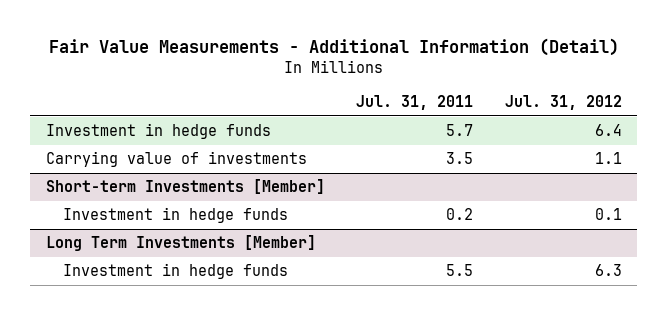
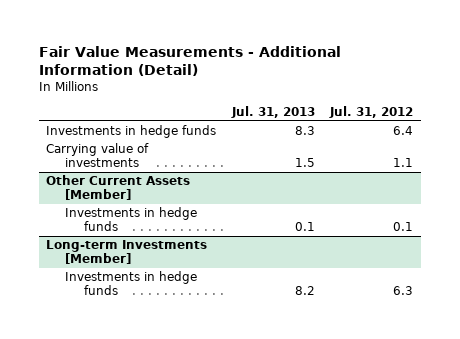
[356,95,474,111] Jul. 31, 2011 -> none
none -> [230,105,315,118] Jul. 31, 2013
[45,123,271,140] Investment in hedge funds -> [46,125,217,139] Investments in hedge funds
[45,179,325,195] Short-term Investments [Member] -> none
none -> [46,175,191,201] Other Current Assets [Member]
[63,207,289,224] Investment in hedge funds -> [65,207,198,232] Investments in hedge funds
[45,235,316,252] Long Term Investments [Member] -> [46,240,208,265] Long-term Investments [Member]
[63,263,289,280] Investment in hedge funds -> [65,271,198,296] Investments in hedge funds

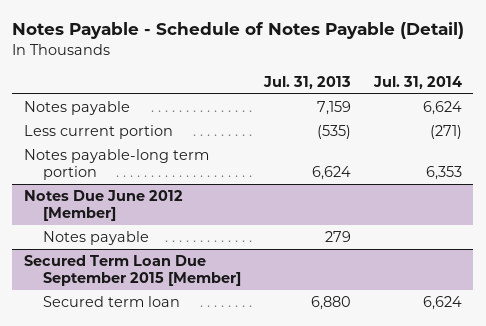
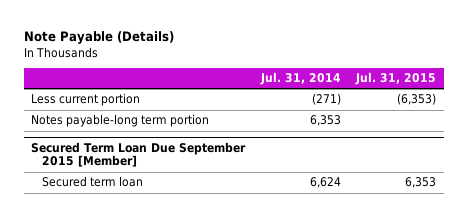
[12,21,465,39] Notes Payable - Schedule of Notes Payable (Detail) -> [23,31,174,45] Note Payable (Details)
[262,75,351,89] Jul. 31, 2013 -> none
none -> [355,72,437,86] Jul. 31, 2015
[23,101,130,116] Notes payable -> none
[23,190,183,222] Notes Due June 2012 [Member] -> none
[42,231,149,246] Notes payable -> none

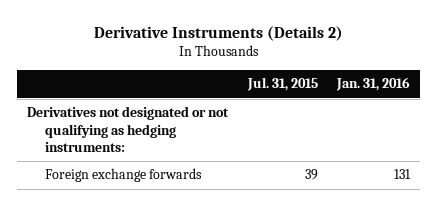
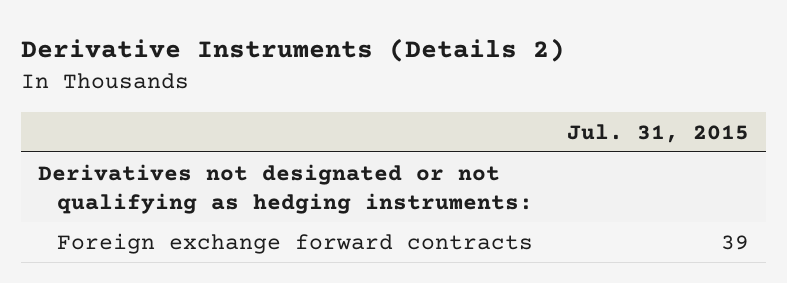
[336,77,411,92] Jan. 31, 2016 -> none
[45,168,203,183] Foreign exchange forwards -> [56,232,533,254] Foreign exchange forward contracts

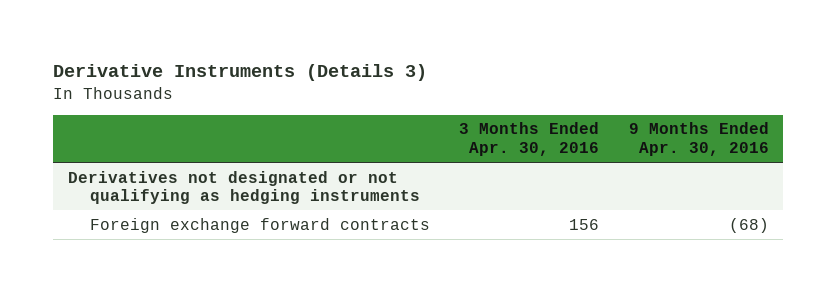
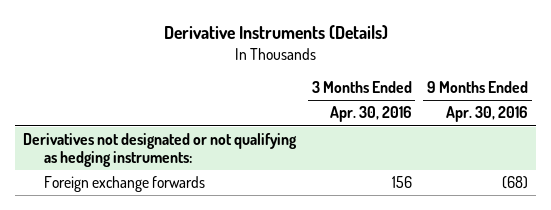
[52,64,427,82] Derivative Instruments (Details 3) -> [163,24,388,39] Derivative Instruments (Details)
[67,170,420,205] Derivatives not designated or not qualifying as hedging instruments -> [22,133,297,168] Derivatives not designated or not qualifying as hedging instruments:
[89,217,430,233] Foreign exchange forward contracts -> [44,176,206,193] Foreign exchange forwards

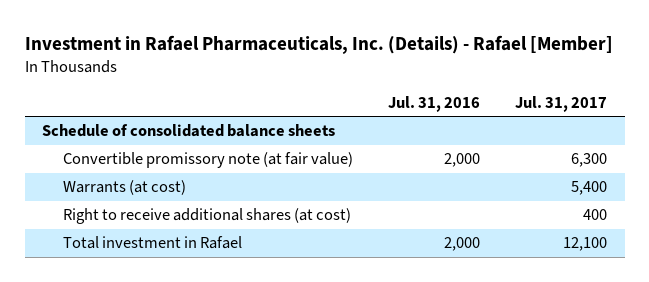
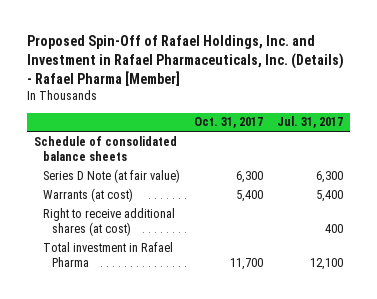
[24,35,613,55] Investment in Rafael Pharmaceuticals, Inc. (Details) - Rafael [Member] -> [26,34,344,86] Proposed Spin-Off of Rafael Holdings, Inc. and Investment in Rafael Pharmaceuticals, Inc. (Details) - Rafael Pharma [Member]
[388,95,481,112] Jul. 31, 2016 -> none
none -> [194,117,264,129] Oct. 31, 2017
[63,152,354,169] Convertible promissory note (at fair value) -> [43,168,181,183] Series D Note (at fair value)
[63,236,243,250] Total investment in Rafael -> [43,241,174,268] Total investment in Rafael Pharma

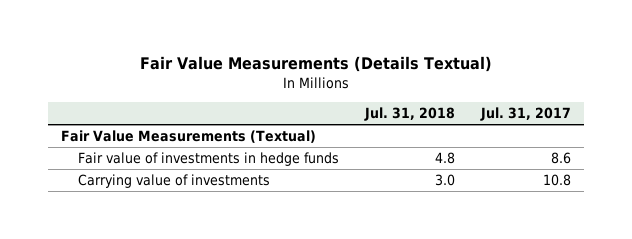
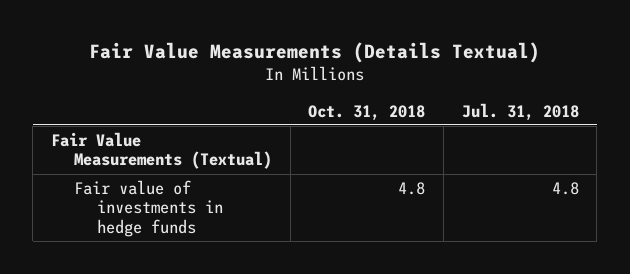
[480,107,572,122] Jul. 31, 2017 -> none
none -> [308,104,426,121] Oct. 31, 2018
[77,174,270,189] Carrying value of investments -> none

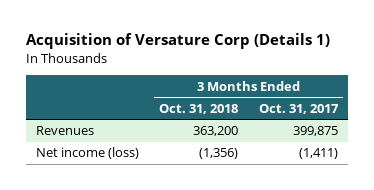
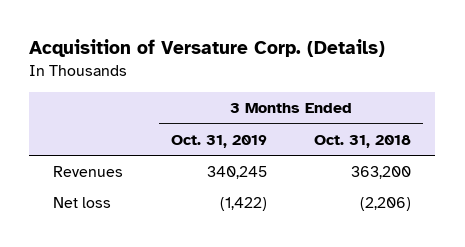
[25,33,330,50] Acquisition of Versature Corp (Details 1) -> [29,39,386,58] Acquisition of Versature Corp. (Details)
[258,103,339,114] Oct. 31, 2017 -> none
none -> [170,134,267,148] Oct. 31, 2019
[35,147,139,160] Net income (loss) -> [53,197,112,209] Net loss
[199,148,239,160] (1,356) -> [360,197,412,212] (2,206)

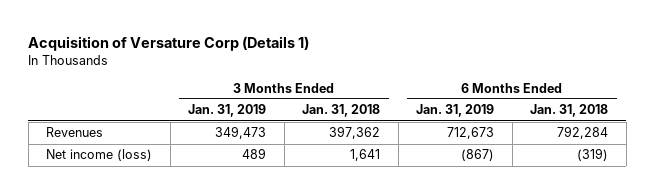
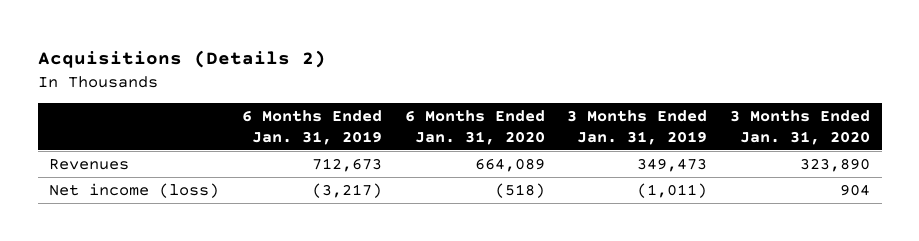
[28,35,310,51] Acquisition of Versature Corp (Details 1) -> [37,49,326,68] Acquisitions (Details 2)
[302,104,381,118] Jan. 31, 2018 -> none
[530,104,609,118] Jan. 31, 2018 -> none
none -> [404,110,545,145] 6 Months Ended Jan. 31, 2020
none -> [730,110,871,145] 3 Months Ended Jan. 31, 2020
[242,148,267,160] 489 -> [637,182,708,198] (1,011)
[461,149,495,162] (867) -> [311,182,382,198] (3,217)

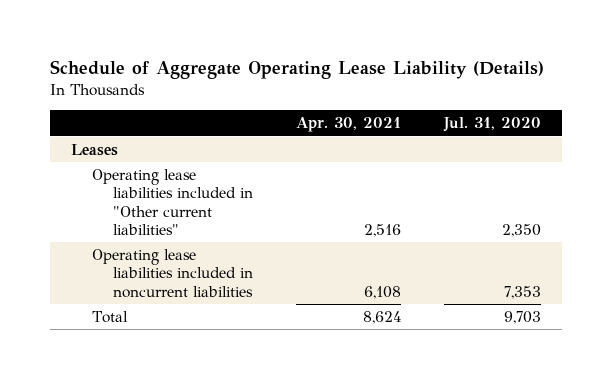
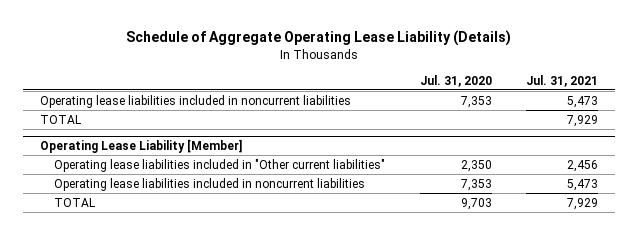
[295,117,401,133] Apr. 30, 2021 -> none
none -> [526,74,599,87] Jul. 31, 2021
[71,143,119,156] Leases -> none
none -> [40,94,352,108] Operating lease liabilities included in noncurrent liabilities
none -> [40,114,82,124] TOTAL
none -> [40,138,243,153] Operating Lease Liability [Member]
[92,310,129,323] Total -> [53,197,95,207] TOTAL

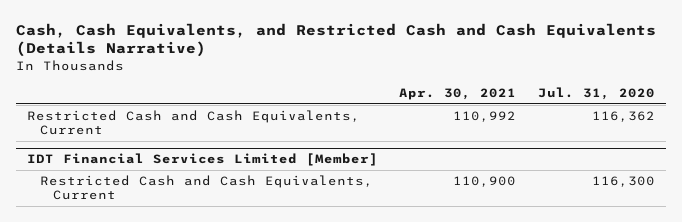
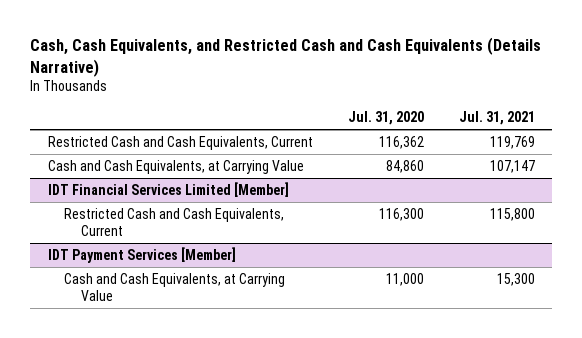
[399,87,517,100] Apr. 30, 2021 -> none
none -> [458,111,535,126] Jul. 31, 2021
none -> [47,159,304,174] Cash and Cash Equivalents, at Carrying Value
none -> [47,246,236,263] IDT Payment Services [Member]
none -> [64,272,286,301] Cash and Cash Equivalents, at Carrying Value

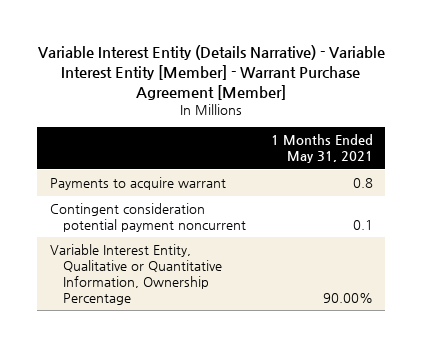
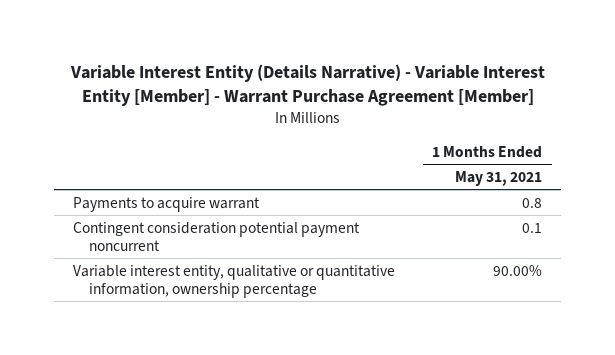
[49,244,223,305] Variable Interest Entity, Qualitative or Quantitative Information, Ownership Percentage -> [72,264,395,298] Variable interest entity, qualitative or quantitative information, ownership percentage

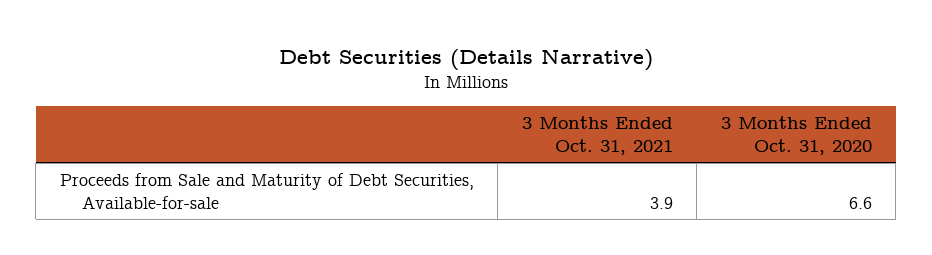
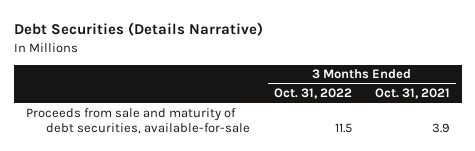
[720,115,872,155] 3 Months Ended Oct. 31, 2020 -> none
none -> [273,88,352,100] Oct. 31, 2022
[59,172,474,209] Proceeds from Sale and Maturity of Debt Securities, Available-for-sale -> [25,107,251,134] Proceeds from sale and maturity of debt securities, available-for-sale

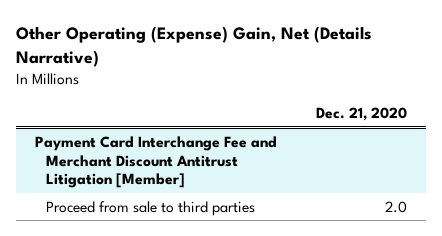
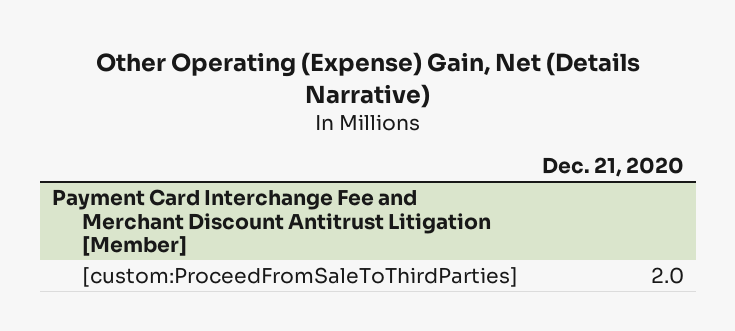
[45,200,255,216] Proceed from sale to third parties -> [81,266,518,287] [custom:ProceedFromSaleToThirdParties]

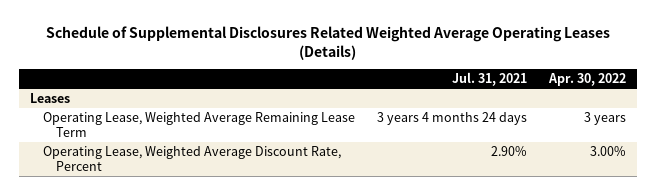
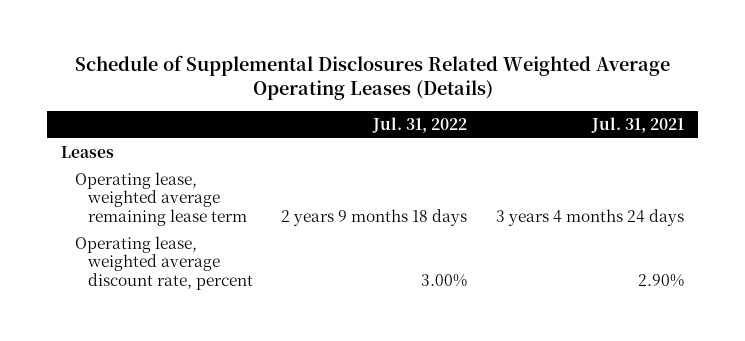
[547,73,626,87] Apr. 30, 2022 -> none
none -> [372,116,468,133] Jul. 31, 2022
[42,111,355,137] Operating Lease, Weighted Average Remaining Lease Term -> [74,172,247,226] Operating lease, weighted average remaining lease term
[42,145,341,171] Operating Lease, Weighted Average Discount Rate, Percent -> [74,236,253,290] Operating lease, weighted average discount rate, percent

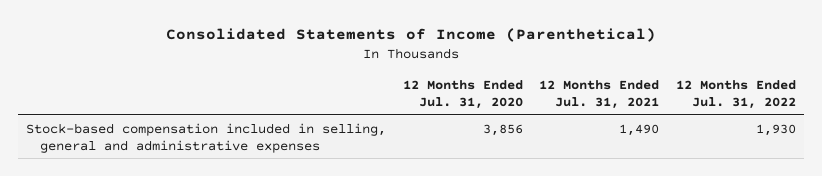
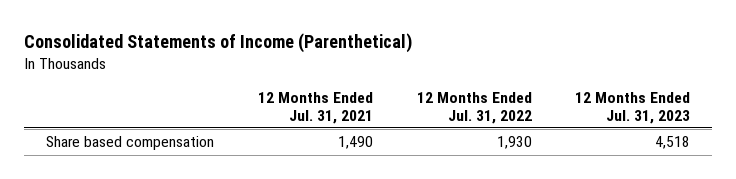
[402,80,523,110] 12 Months Ended Jul. 31, 2020 -> none
none -> [575,91,691,124] 12 Months Ended Jul. 31, 2023
[25,122,386,154] Stock-based compensation included in selling, general and administrative expenses -> [45,136,214,151] Share based compensation

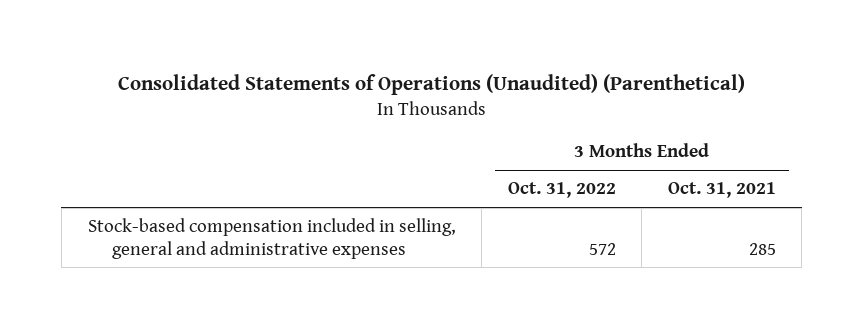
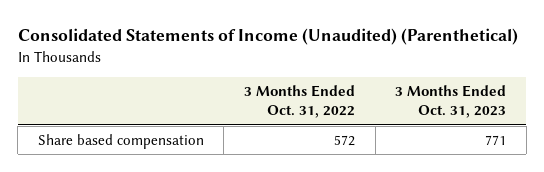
[117,74,745,96] Consolidated Statements of Operations (Unaudited) (Parenthetical) -> [17,28,518,46] Consolidated Statements of Income (Unaudited) (Parenthetical)
[667,182,776,199] Oct. 31, 2021 -> none
none -> [395,85,507,119] 3 Months Ended Oct. 31, 2023
[87,218,456,259] Stock-based compensation included in selling, general and administrative expenses -> [37,134,204,150] Share based compensation

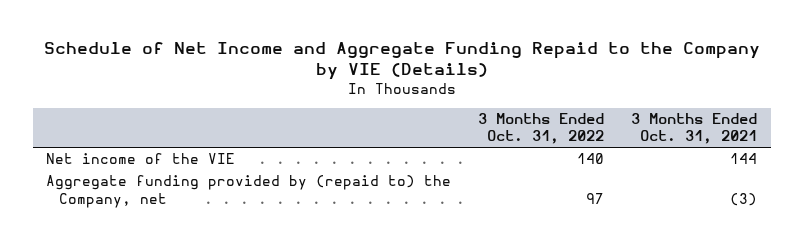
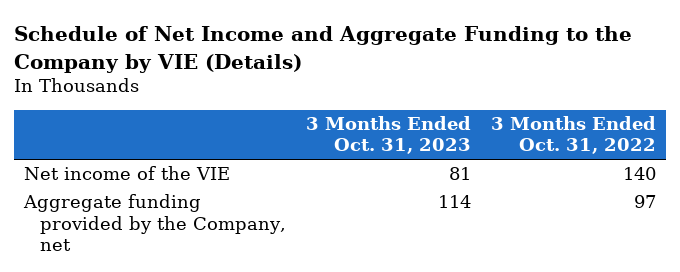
[43,42,760,81] Schedule of Net Income and Aggregate Funding Repaid to the Company by VIE (Details) -> [14,26,633,73] Schedule of Net Income and Aggregate Funding to the Company by VIE (Details)
[631,112,758,145] 3 Months Ended Oct. 31, 2021 -> none
none -> [306,116,472,155] 3 Months Ended Oct. 31, 2023
[46,175,452,208] Aggregate funding provided by (repaid to) the Company, net -> [23,194,287,251] Aggregate funding provided by the Company, net

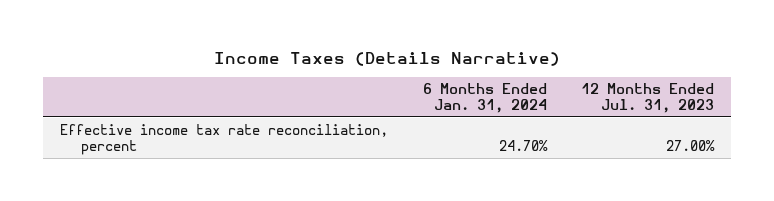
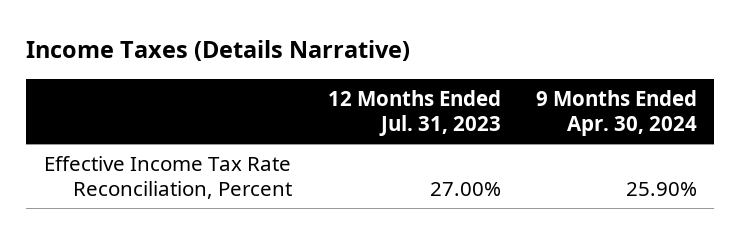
[422,82,547,114] 6 Months Ended Jan. 31, 2024 -> none
none -> [535,90,697,136] 9 Months Ended Apr. 30, 2024
[60,123,389,156] Effective income tax rate reconciliation, percent -> [44,156,293,199] Effective Income Tax Rate Reconciliation, Percent

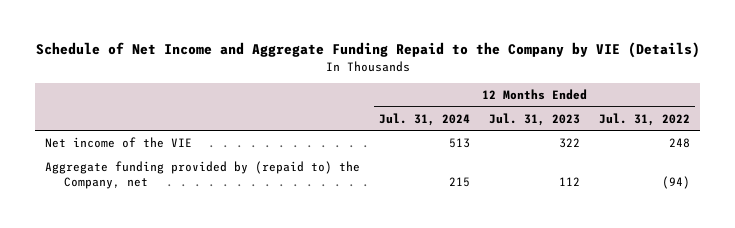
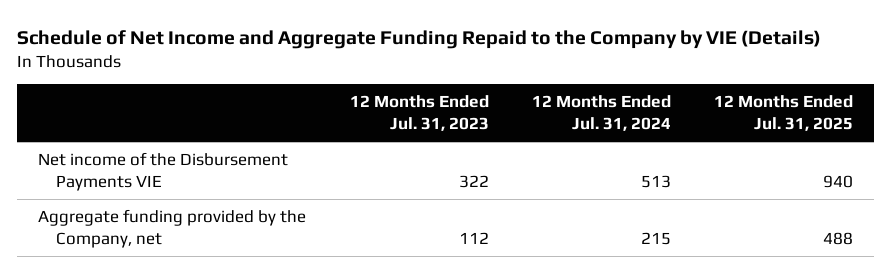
[599,112,691,126] Jul. 31, 2022 -> none
none -> [713,95,853,131] 12 Months Ended Jul. 31, 2025
[44,137,192,149] Net income of the VIE -> [38,152,289,192] Net income of the Disbursement Payments VIE
[44,161,360,189] Aggregate funding provided by (repaid to) the Company, net -> [38,209,307,249] Aggregate funding provided by the Company, net

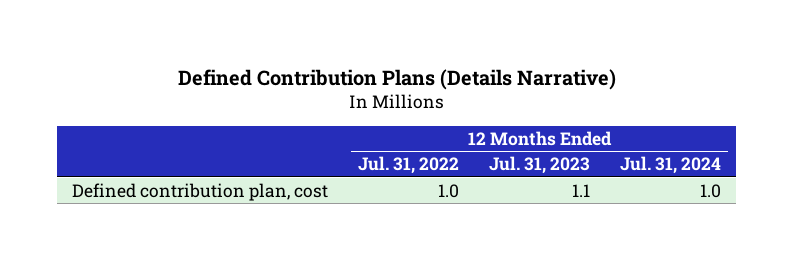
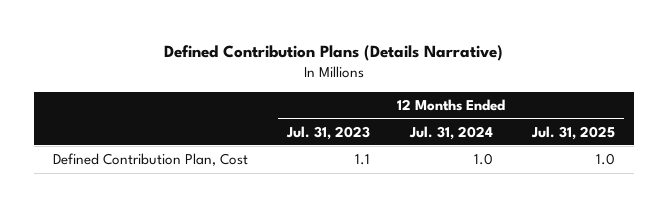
[358,156,460,175] Jul. 31, 2022 -> none
none -> [530,125,615,140] Jul. 31, 2025
[72,183,329,202] Defined contribution plan, cost -> [53,153,249,167] Defined Contribution Plan, Cost

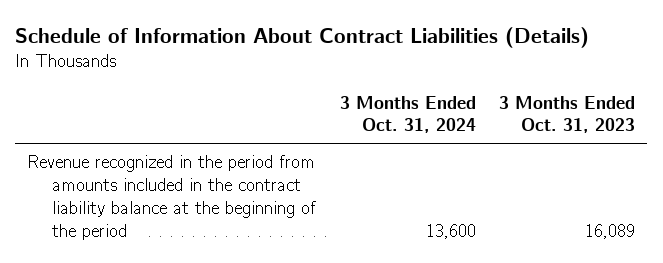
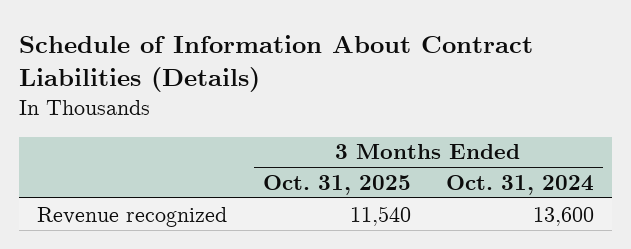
[499,95,636,134] 3 Months Ended Oct. 31, 2023 -> none
none -> [262,174,411,195] Oct. 31, 2025
[27,155,316,240] Revenue recognized in the period from amounts included in the contract liability balance at the beginning of the period -> [37,206,228,227] Revenue recognized

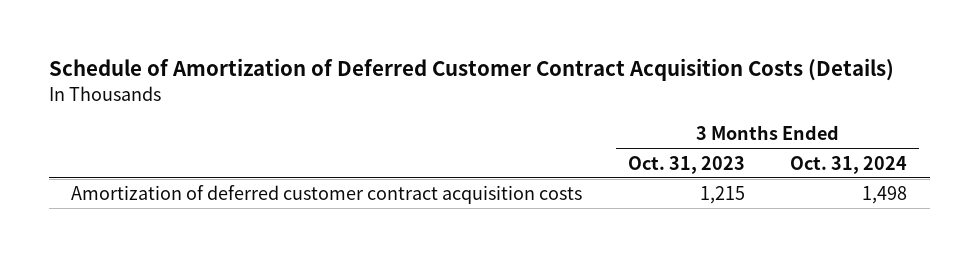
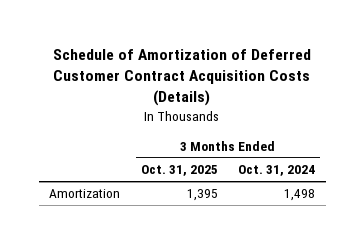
[627,155,745,174] Oct. 31, 2023 -> none
none -> [140,165,218,177] Oct. 31, 2025
[71,185,583,205] Amortization of deferred customer contract acquisition costs -> [49,189,121,199] Amortization

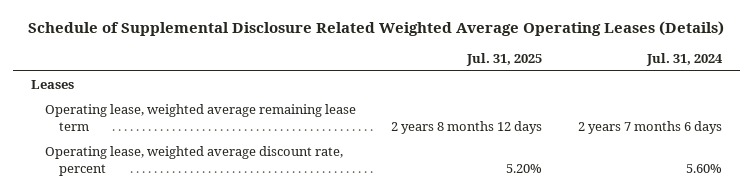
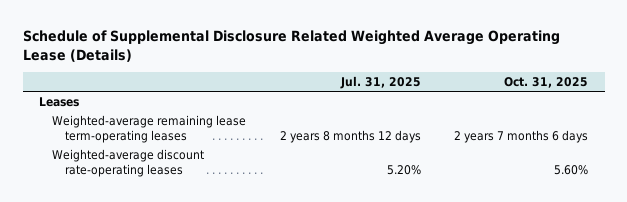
[28,20,725,36] Schedule of Supplemental Disclosure Related Weighted Average Operating Leases (Details) -> [22,30,560,62] Schedule of Supplemental Disclosure Related Weighted Average Operating Lease (Details)
[645,53,723,67] Jul. 31, 2024 -> none
none -> [503,76,588,88] Oct. 31, 2025
[44,104,356,131] Operating lease, weighted average remaining lease term -> [52,115,247,143] Weighted-average remaining lease term-operating leases
[44,146,343,176] Operating lease, weighted average discount rate, percent -> [52,149,205,177] Weighted-average discount rate-operating leases

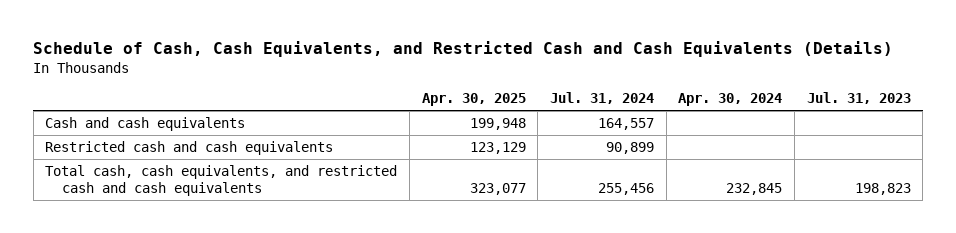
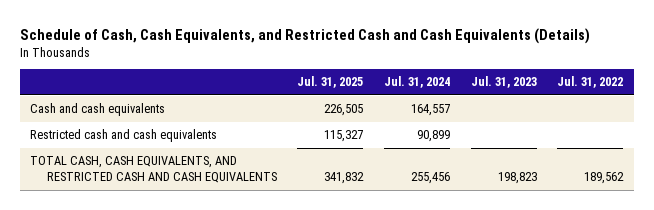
[421,93,526,107] Apr. 30, 2025 -> none
[678,93,783,107] Apr. 30, 2024 -> none
none -> [297,76,364,89] Jul. 31, 2025
none -> [557,76,624,89] Jul. 31, 2022
[45,164,398,196] Total cash, cash equivalents, and restricted cash and cash equivalents -> [30,156,277,184] TOTAL CASH, CASH EQUIVALENTS, AND RESTRICTED CASH AND CASH EQUIVALENTS

